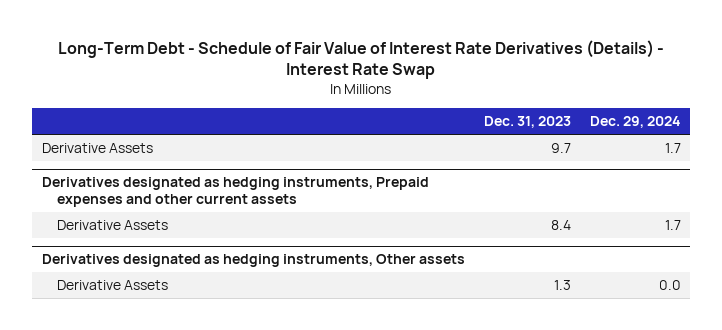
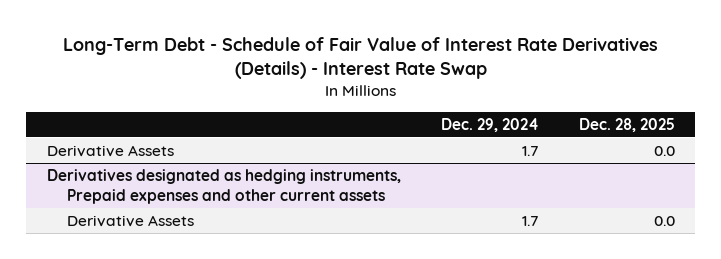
[483,116,571,129] Dec. 31, 2023 -> none
none -> [578,118,675,133] Dec. 28, 2025
[41,254,465,268] Derivatives designated as hedging instruments, Other assets -> none
[57,280,169,291] Derivative Assets -> none

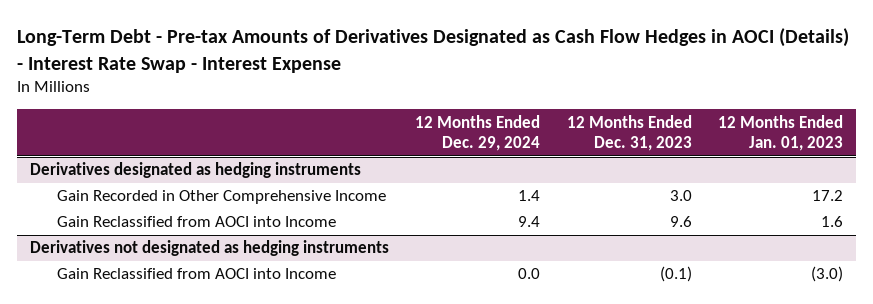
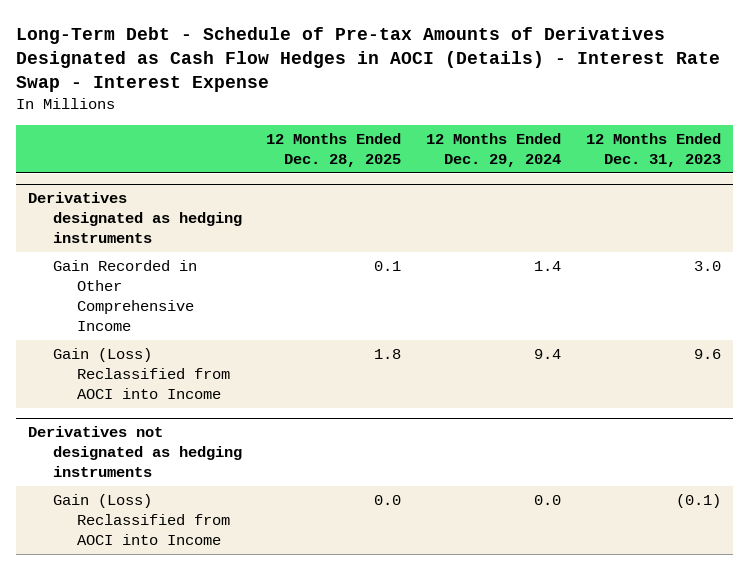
[16,28,849,73] Long-Term Debt - Pre-tax Amounts of Derivatives Designated as Cash Flow Hedges in AOCI (Details) - Interest Rate Swap - Interest Expense -> [15,26,720,93] Long-Term Debt - Schedule of Pre-tax Amounts of Derivatives Designated as Cash Flow Hedges in AOCI (Details) - Interest Rate Swap - Interest Expense
[717,114,843,152] 12 Months Ended Jan. 01, 2023 -> none
none -> [266,132,402,167] 12 Months Ended Dec. 28, 2025
[57,216,337,228] Gain Reclassified from AOCI into Income -> [52,348,231,400] Gain (Loss) Reclassified from AOCI into Income
[57,268,337,280] Gain Reclassified from AOCI into Income -> [52,494,231,546] Gain (Loss) Reclassified from AOCI into Income

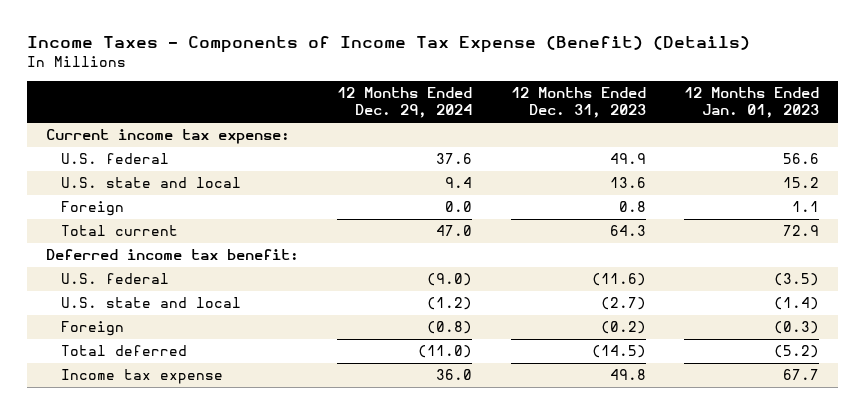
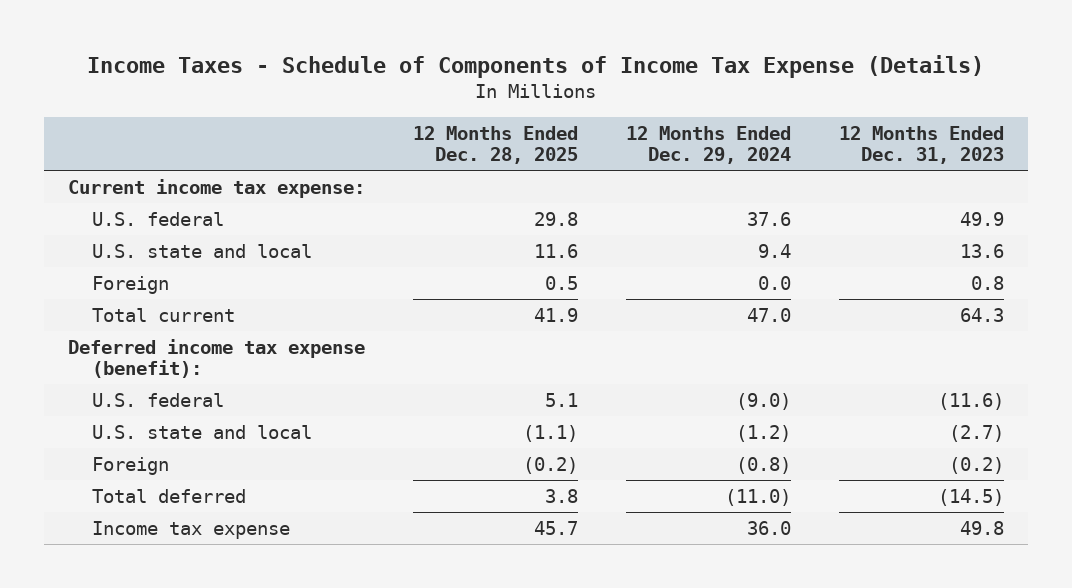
[26,36,750,54] Income Taxes - Components of Income Tax Expense (Benefit) (Details) -> [86,55,984,79] Income Taxes - Schedule of Components of Income Tax Expense (Details)
[683,87,819,119] 12 Months Ended Jan. 01, 2023 -> none
none -> [413,125,579,165] 12 Months Ended Dec. 28, 2025
[46,249,300,261] Deferred income tax benefit: -> [68,338,366,379] Deferred income tax expense (benefit):

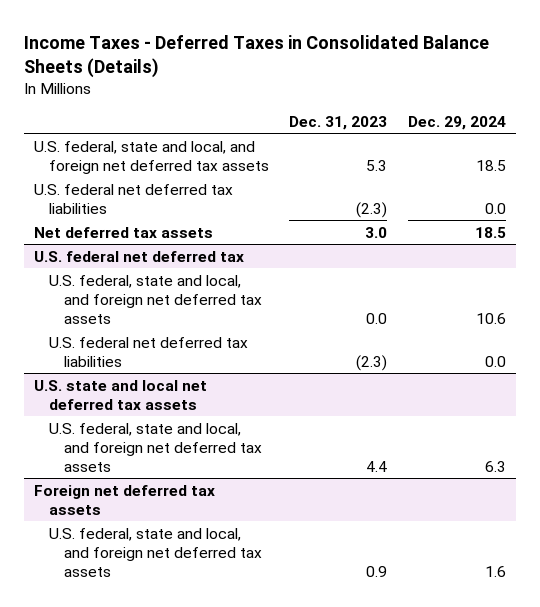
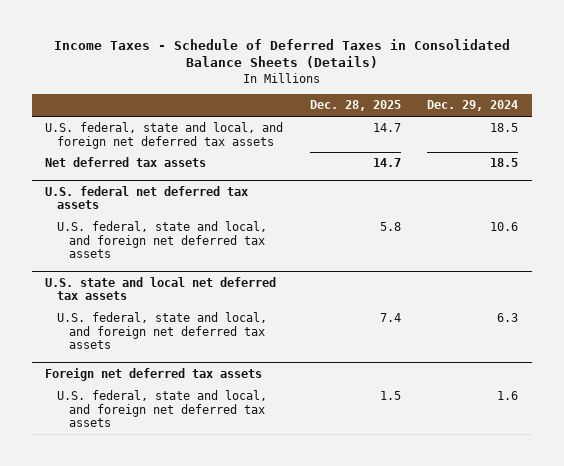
[24,34,490,78] Income Taxes - Deferred Taxes in Consolidated Balance Sheets (Details) -> [53,38,510,69] Income Taxes - Schedule of Deferred Taxes in Consolidated Balance Sheets (Details)
[289,115,388,130] Dec. 31, 2023 -> none
none -> [309,100,401,112] Dec. 28, 2025
[34,183,234,214] U.S. federal net deferred tax liabilities -> none
[34,250,245,262] U.S. federal net deferred tax -> [45,185,249,210] U.S. federal net deferred tax assets
[49,336,249,367] U.S. federal net deferred tax liabilities -> none

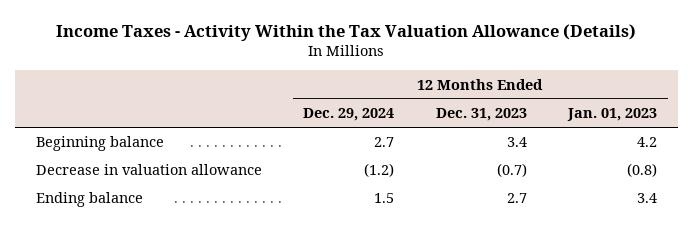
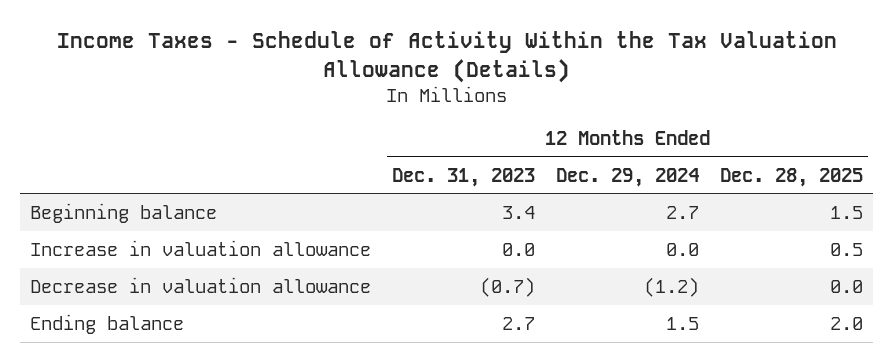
[56,23,637,41] Income Taxes - Activity Within the Tax Valuation Allowance (Details) -> [56,31,837,84] Income Taxes - Schedule of Activity Within the Tax Valuation Allowance (Details)
[567,108,658,122] Jan. 01, 2023 -> none
none -> [719,167,863,187] Dec. 28, 2025
none -> [30,239,372,256] Increase in valuation allowance

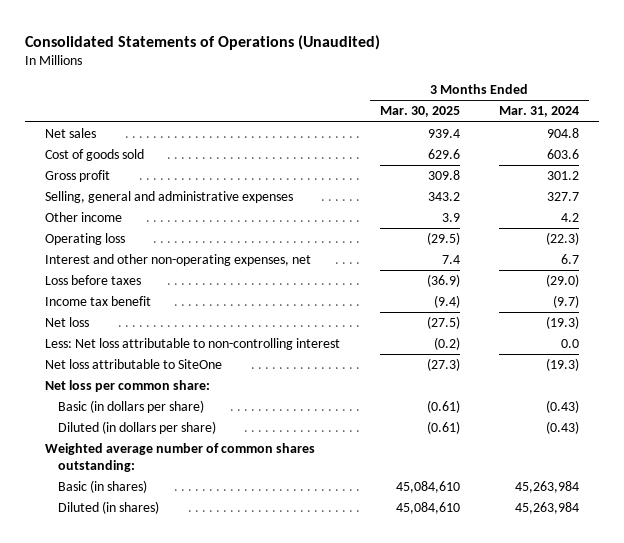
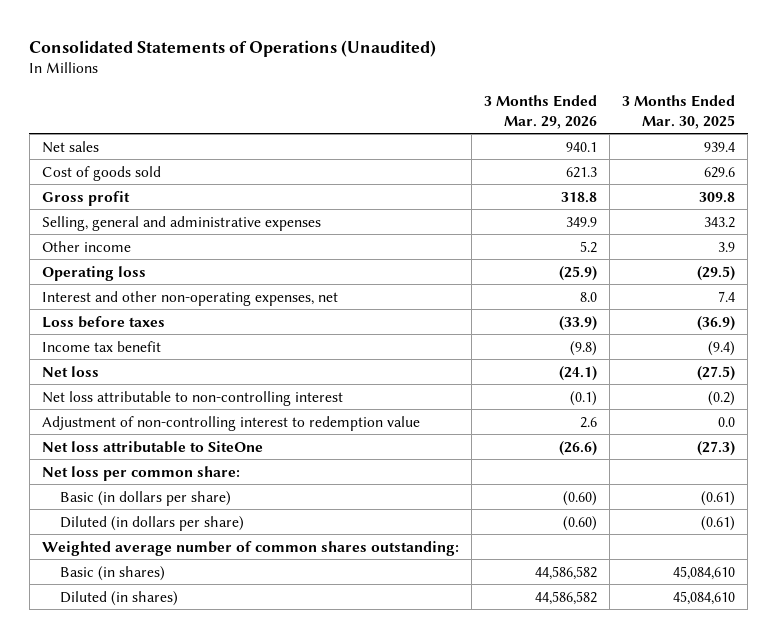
[498,106,579,118] Mar. 31, 2024 -> none
none -> [484,95,598,129] 3 Months Ended Mar. 29, 2026
[45,338,341,351] Less: Net loss attributable to non-controlling interest -> [41,390,343,406] Net loss attributable to non-controlling interest
none -> [41,415,420,431] Adjustment of non-controlling interest to redemption value

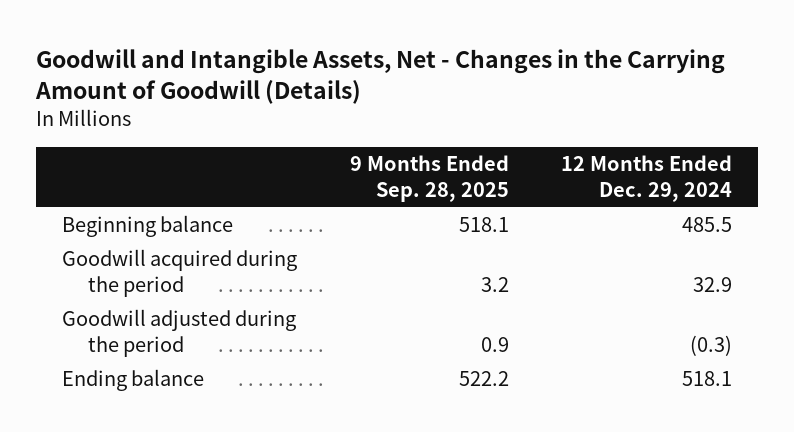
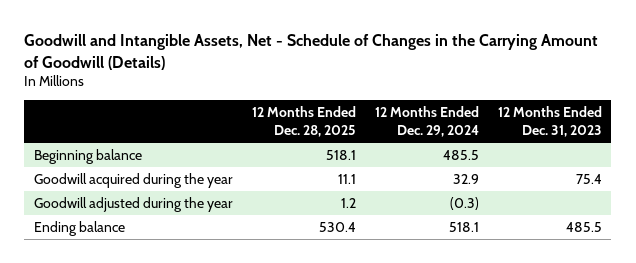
[35,48,726,105] Goodwill and Intangible Assets, Net - Changes in the Carrying Amount of Goodwill (Details) -> [24,33,599,70] Goodwill and Intangible Assets, Net - Schedule of Changes in the Carrying Amount of Goodwill (Details)
[349,155,509,202] 9 Months Ended Sep. 28, 2025 -> none
none -> [251,106,356,137] 12 Months Ended Dec. 28, 2025
none -> [497,106,602,137] 12 Months Ended Dec. 31, 2023
[62,249,298,298] Goodwill acquired during the period -> [33,173,233,189] Goodwill acquired during the year
[62,309,297,358] Goodwill adjusted during the period -> [33,197,233,213] Goodwill adjusted during the year

